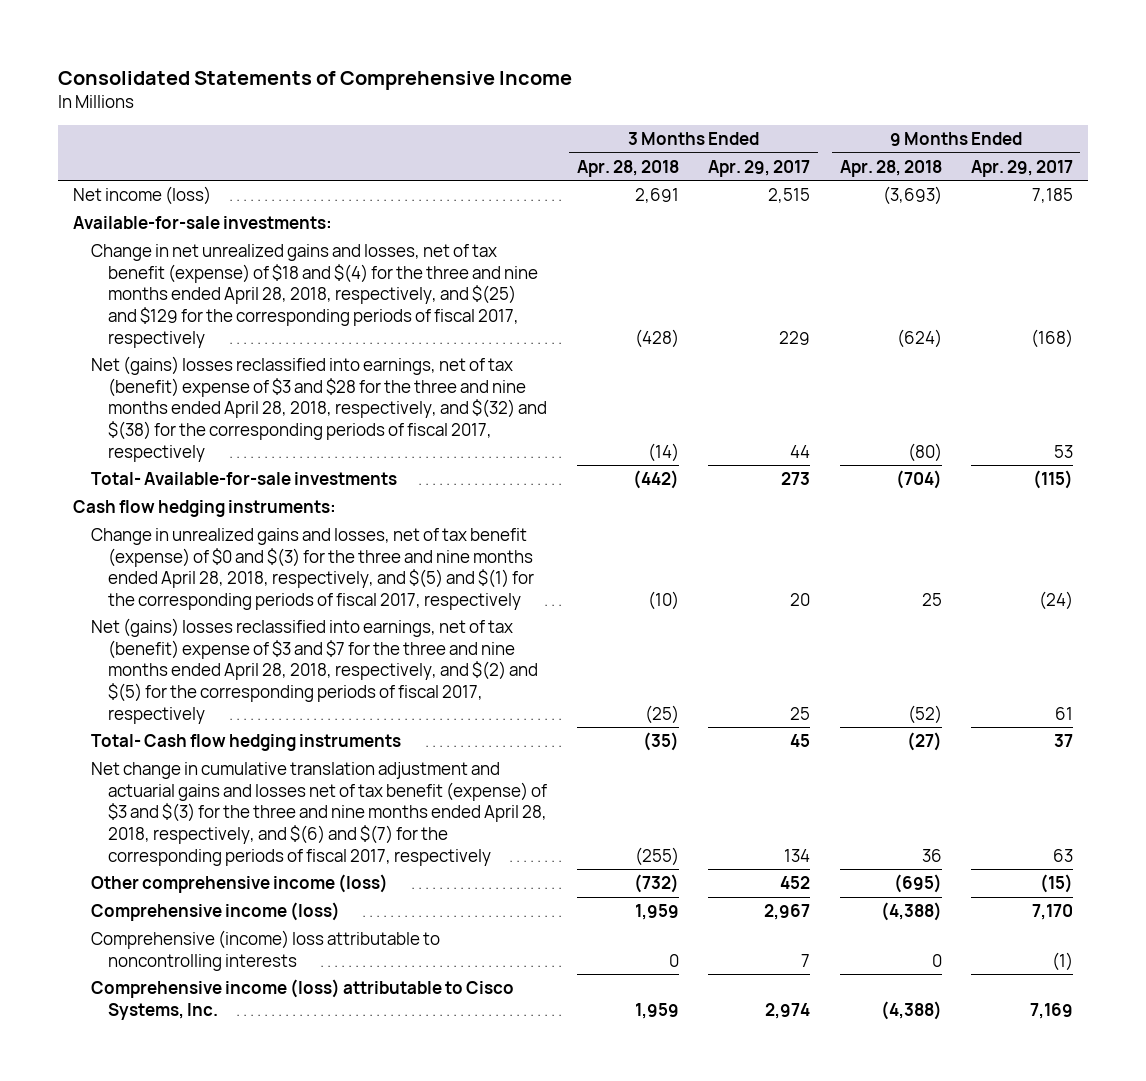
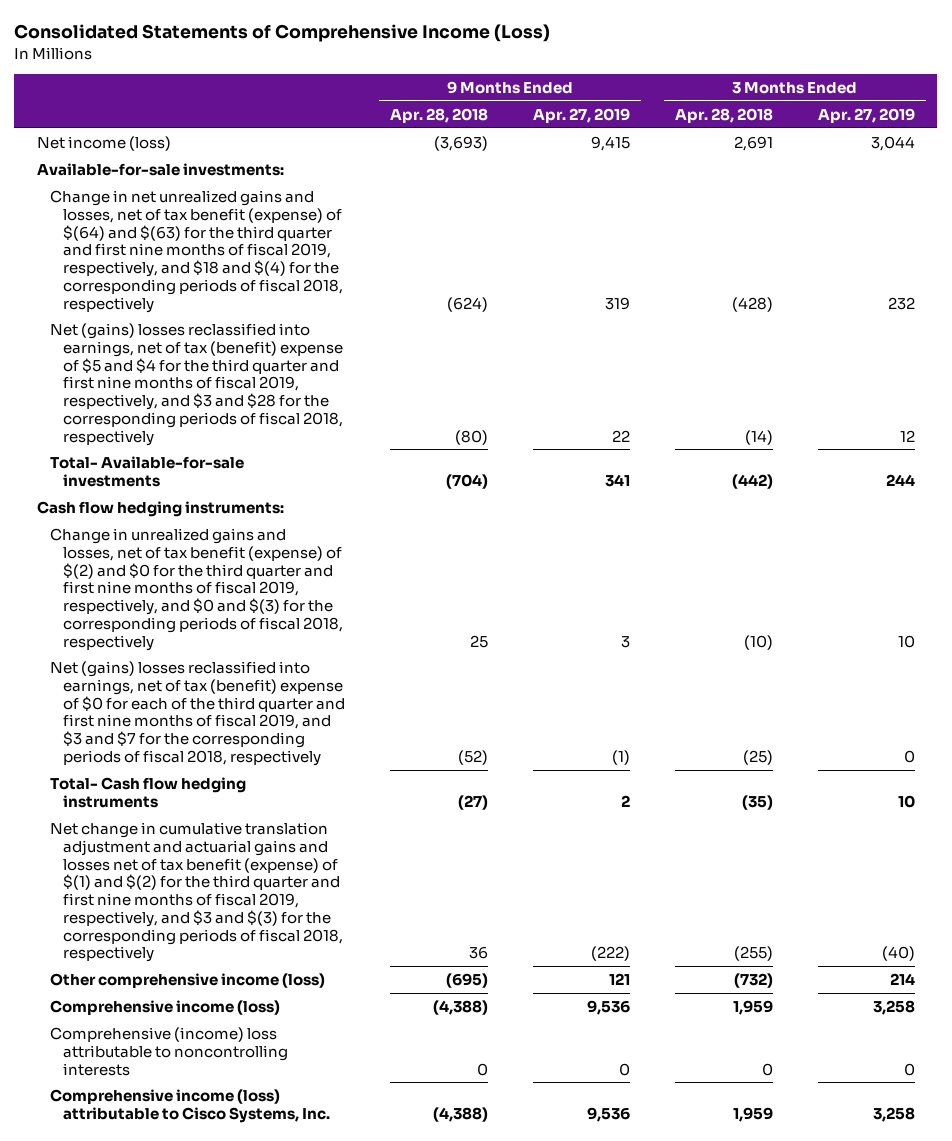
[57,70,572,90] Consolidated Statements of Comprehensive Income -> [14,23,551,42] Consolidated Statements of Comprehensive Income (Loss)
[708,159,811,177] Apr. 29, 2017 -> none
[971,159,1074,177] Apr. 29, 2017 -> none
none -> [533,107,631,123] Apr. 27, 2019
none -> [817,107,915,123] Apr. 27, 2019
[90,244,539,348] Change in net unrealized gains and losses, net of tax benefit (expense) of $18 and $(4) for the three and nine months ended April 28, 2018, respectively, and $(25) and $129 for the corresponding periods of fiscal 2017, respectively -> [50,189,344,313] Change in net unrealized gains and losses, net of tax benefit (expense) of $(64) and $(63) for the third quarter and first nine months of fiscal 2019, respectively, and $18 and $(4) for the corresponding periods of fiscal 2018, respectively
[90,356,548,462] Net (gains) losses reclassified into earnings, net of tax (benefit) expense of $3 and $28 for the three and nine months ended April 28, 2018, respectively, and $(32) and $(38) for the corresponding periods of fiscal 2017, respectively -> [50,322,344,446] Net (gains) losses reclassified into earnings, net of tax (benefit) expense of $5 and $4 for the third quarter and first nine months of fiscal 2019, respectively, and $3 and $28 for the corresponding periods of fiscal 2018, respectively
[90,528,535,610] Change in unrealized gains and losses, net of tax benefit (expense) of $0 and $(3) for the three and nine months ended April 28, 2018, respectively, and $(5) and $(1) for the corresponding periods of fiscal 2017, respectively -> [50,527,344,651] Change in unrealized gains and losses, net of tax benefit (expense) of $(2) and $0 for the third quarter and first nine months of fiscal 2019, respectively, and $0 and $(3) for the corresponding periods of fiscal 2018, respectively
[90,618,539,724] Net (gains) losses reclassified into earnings, net of tax (benefit) expense of $3 and $7 for the three and nine months ended April 28, 2018, respectively, and $(2) and $(5) for the corresponding periods of fiscal 2017, respectively -> [50,660,346,766] Net (gains) losses reclassified into earnings, net of tax (benefit) expense of $0 for each of the third quarter and first nine months of fiscal 2019, and $3 and $7 for the corresponding periods of fiscal 2018, respectively
[90,762,548,866] Net change in cumulative translation adjustment and actuarial gains and losses net of tax benefit (expense) of $3 and $(3) for the three and nine months ended April 28, 2018, respectively, and $(6) and $(7) for the corresponding periods of fiscal 2017, respectively -> [50,821,344,963] Net change in cumulative translation adjustment and actuarial gains and losses net of tax benefit (expense) of $(1) and $(2) for the third quarter and first nine months of fiscal 2019, respectively, and $3 and $(3) for the corresponding periods of fiscal 2018, respectively

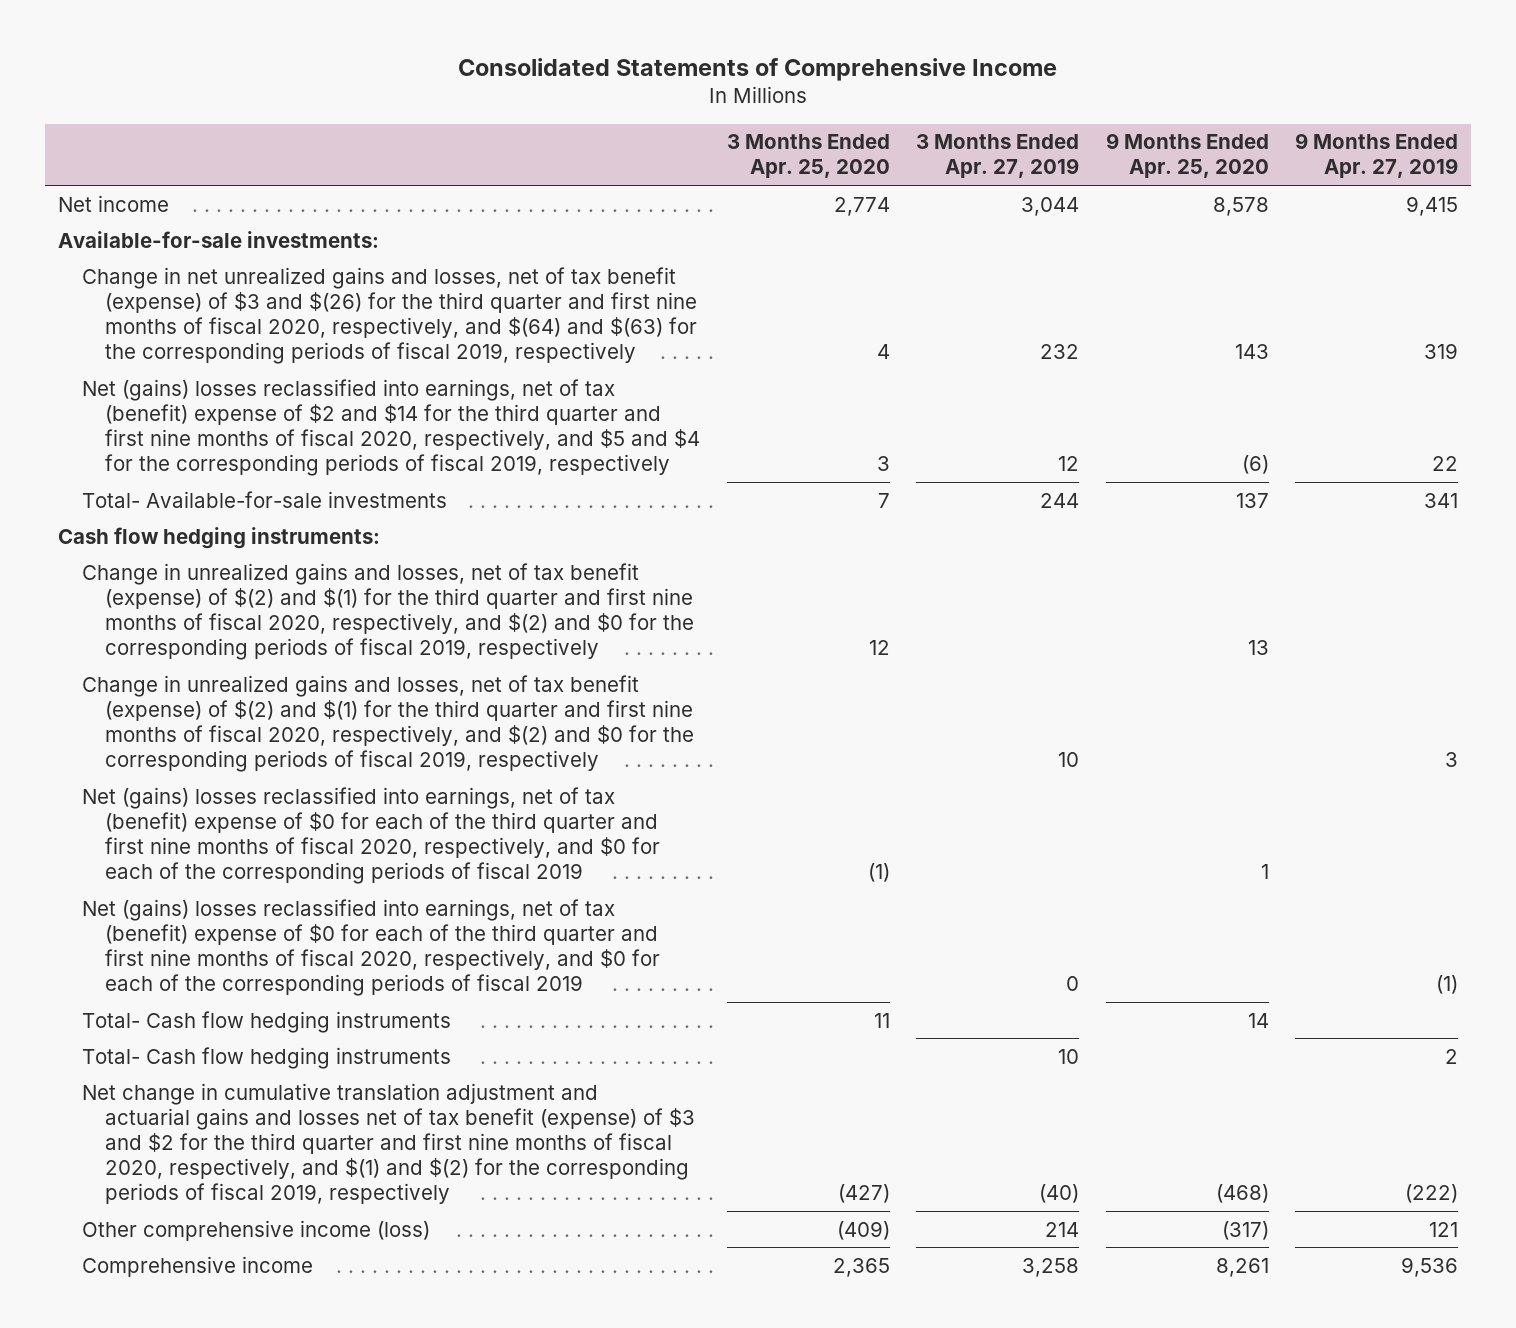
[14,23,551,42] Consolidated Statements of Comprehensive Income (Loss) -> [458,58,1058,82] Consolidated Statements of Comprehensive Income
[390,107,489,123] Apr. 28, 2018 -> none
[675,107,774,123] Apr. 28, 2018 -> none
none -> [726,134,890,179] 3 Months Ended Apr. 25, 2020
none -> [1105,133,1269,179] 9 Months Ended Apr. 25, 2020
[36,135,171,151] Net income (loss) -> [57,194,169,212] Net income
[50,189,344,313] Change in net unrealized gains and losses, net of tax benefit (expense) of $(64) and $(63) for the third quarter and first nine months of fiscal 2019, respectively, and $18 and $(4) for the corresponding periods of fiscal 2018, respectively -> [81,266,698,365] Change in net unrealized gains and losses, net of tax benefit (expense) of $3 and $(26) for the third quarter and first nine months of fiscal 2020, respectively, and $(64) and $(63) for the corresponding periods of fiscal 2019, respectively
[50,322,344,446] Net (gains) losses reclassified into earnings, net of tax (benefit) expense of $5 and $4 for the third quarter and first nine months of fiscal 2019, respectively, and $3 and $28 for the corresponding periods of fiscal 2018, respectively -> [81,378,701,477] Net (gains) losses reclassified into earnings, net of tax (benefit) expense of $2 and $14 for the third quarter and first nine months of fiscal 2020, respectively, and $5 and $4 for the corresponding periods of fiscal 2019, respectively
none -> [81,562,695,661] Change in unrealized gains and losses, net of tax benefit (expense) of $(2) and $(1) for the third quarter and first nine months of fiscal 2020, respectively, and $(2) and $0 for the corresponding periods of fiscal 2019, respectively
[50,527,344,651] Change in unrealized gains and losses, net of tax benefit (expense) of $(2) and $0 for the third quarter and first nine months of fiscal 2019, respectively, and $0 and $(3) for the corresponding periods of fiscal 2018, respectively -> [81,674,695,773] Change in unrealized gains and losses, net of tax benefit (expense) of $(2) and $(1) for the third quarter and first nine months of fiscal 2020, respectively, and $(2) and $0 for the corresponding periods of fiscal 2019, respectively
none -> [81,786,661,885] Net (gains) losses reclassified into earnings, net of tax (benefit) expense of $0 for each of the third quarter and first nine months of fiscal 2020, respectively, and $0 for each of the corresponding periods of fiscal 2019
[50,660,346,766] Net (gains) losses reclassified into earnings, net of tax (benefit) expense of $0 for each of the third quarter and first nine months of fiscal 2019, and $3 and $7 for the corresponding periods of fiscal 2018, respectively -> [81,898,661,997] Net (gains) losses reclassified into earnings, net of tax (benefit) expense of $0 for each of the third quarter and first nine months of fiscal 2020, respectively, and $0 for each of the corresponding periods of fiscal 2019
none -> [81,1010,451,1033] Total- Cash flow hedging instruments
[50,821,344,963] Net change in cumulative translation adjustment and actuarial gains and losses net of tax benefit (expense) of $(1) and $(2) for the third quarter and first nine months of fiscal 2019, respectively, and $3 and $(3) for the corresponding periods of fiscal 2018, respectively -> [81,1082,696,1205] Net change in cumulative translation adjustment and actuarial gains and losses net of tax benefit (expense) of $3 and $2 for the third quarter and first nine months of fiscal 2020, respectively, and $(1) and $(2) for the corresponding periods of fiscal 2019, respectively
[50,1026,289,1076] Comprehensive (income) loss attributable to noncontrolling interests -> none
[50,1088,331,1123] Comprehensive income (loss) attributable to Cisco Systems, Inc. -> none
[50,999,281,1015] Comprehensive income (loss) -> [81,1255,313,1277] Comprehensive income

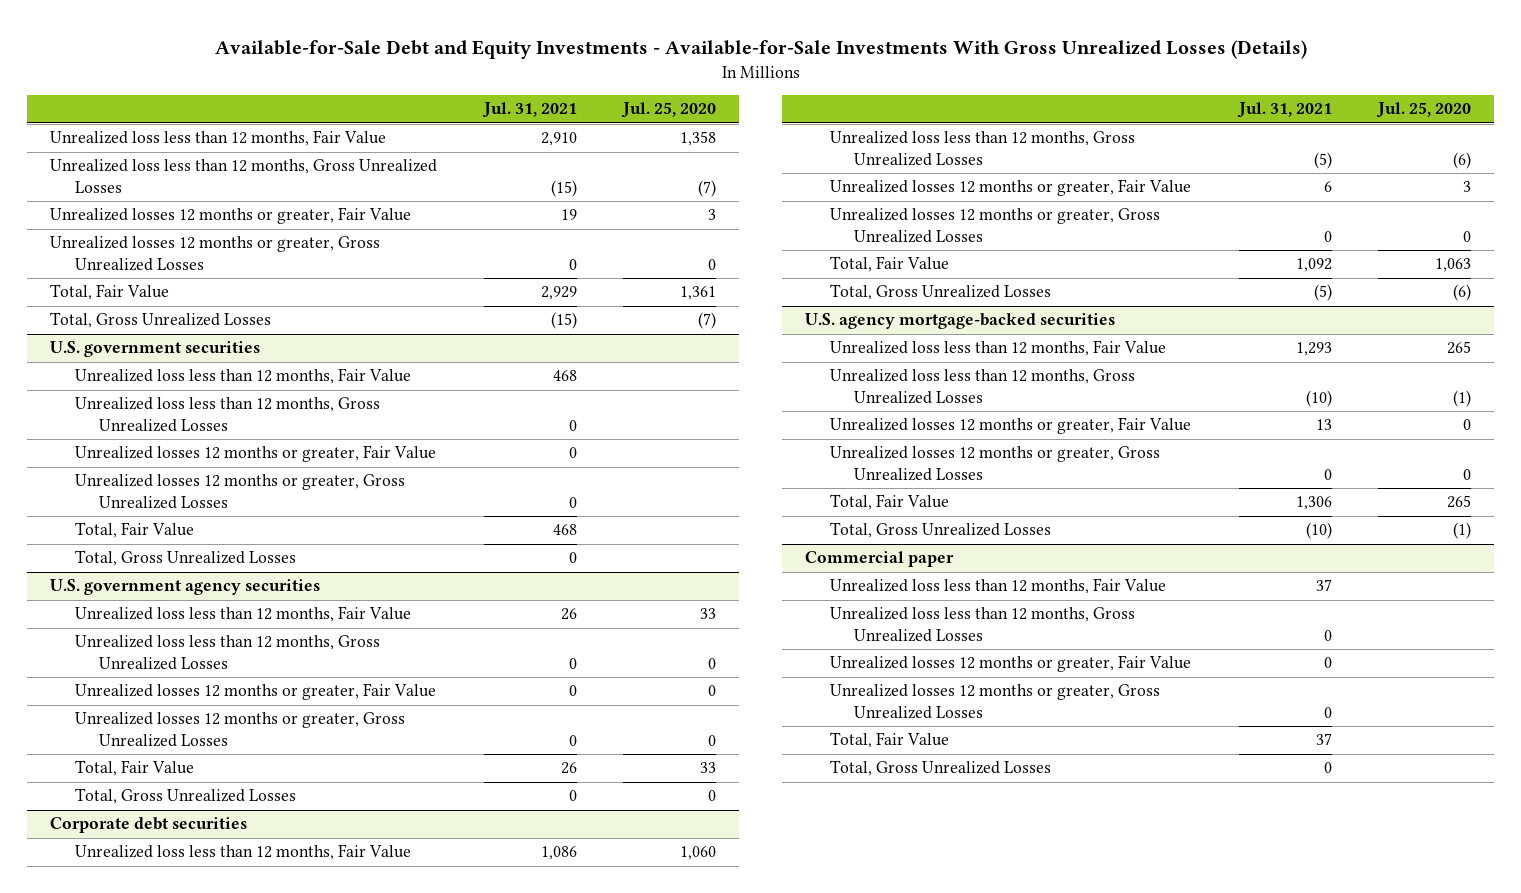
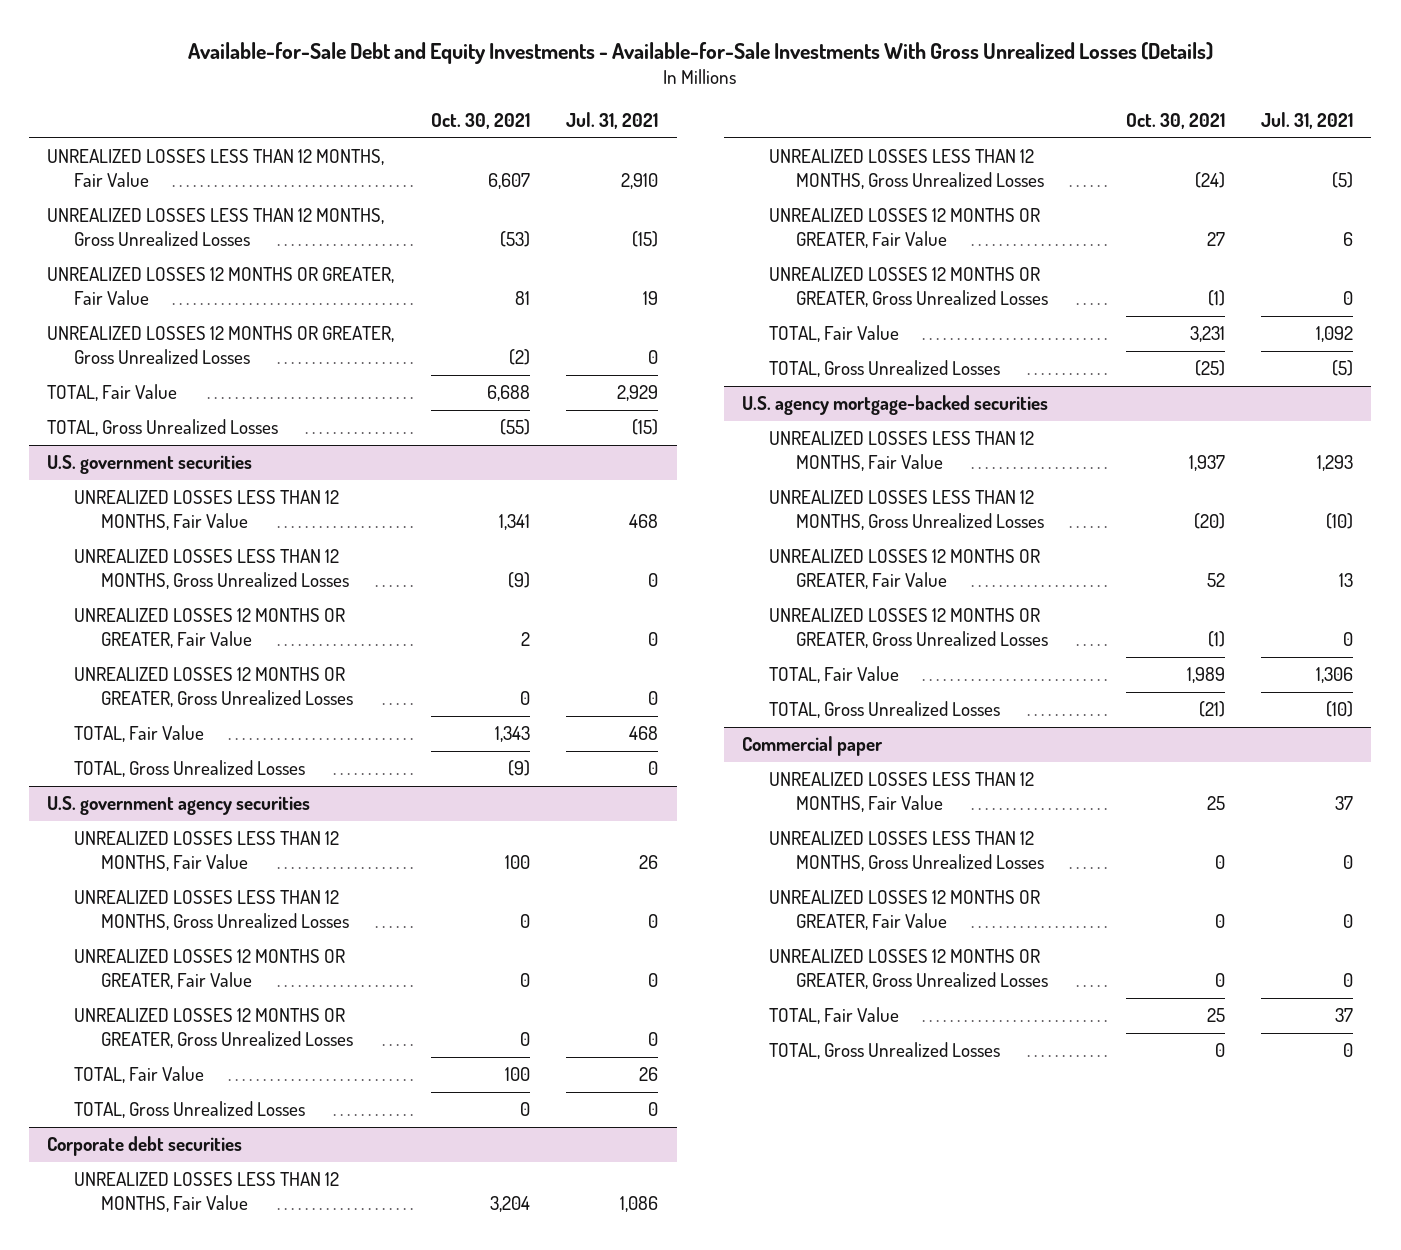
[620,102,716,119] Jul. 25, 2020 -> none
none -> [430,113,530,130] Oct. 30, 2021
[50,130,387,147] Unrealized loss less than 12 months, Fair Value -> [47,149,385,187] UNREALIZED LOSSES LESS THAN 12 MONTHS, Fair Value
[50,159,438,193] Unrealized loss less than 12 months, Gross Unrealized Losses -> [47,208,385,246] UNREALIZED LOSSES LESS THAN 12 MONTHS, Gross Unrealized Losses
[50,207,412,225] Unrealized losses 12 months or greater, Fair Value -> [47,267,395,305] UNREALIZED LOSSES 12 MONTHS OR GREATER, Fair Value
[50,236,381,271] Unrealized losses 12 months or greater, Gross Unrealized Losses -> [47,326,395,364] UNREALIZED LOSSES 12 MONTHS OR GREATER, Gross Unrealized Losses
[50,284,170,301] Total, Fair Value -> [47,384,178,402] TOTAL, Fair Value
[50,312,272,329] Total, Gross Unrealized Losses -> [47,419,279,437] TOTAL, Gross Unrealized Losses
[74,368,411,385] Unrealized loss less than 12 months, Fair Value -> [74,490,340,530] UNREALIZED LOSSES LESS THAN 12 MONTHS, Fair Value
[74,397,380,432] Unrealized loss less than 12 months, Gross Unrealized Losses -> [74,549,350,589] UNREALIZED LOSSES LESS THAN 12 MONTHS, Gross Unrealized Losses
[74,445,436,463] Unrealized losses 12 months or greater, Fair Value -> [74,608,346,648] UNREALIZED LOSSES 12 MONTHS OR GREATER, Fair Value
[74,474,405,509] Unrealized losses 12 months or greater, Gross Unrealized Losses -> [74,667,354,707] UNREALIZED LOSSES 12 MONTHS OR GREATER, Gross Unrealized Losses
[74,522,194,539] Total, Fair Value -> [74,725,205,743] TOTAL, Fair Value
[74,550,296,567] Total, Gross Unrealized Losses -> [74,760,306,778] TOTAL, Gross Unrealized Losses
[74,606,411,623] Unrealized loss less than 12 months, Fair Value -> [74,831,340,871] UNREALIZED LOSSES LESS THAN 12 MONTHS, Fair Value
[74,635,380,670] Unrealized loss less than 12 months, Gross Unrealized Losses -> [74,890,350,930] UNREALIZED LOSSES LESS THAN 12 MONTHS, Gross Unrealized Losses
[74,683,436,701] Unrealized losses 12 months or greater, Fair Value -> [74,949,346,989] UNREALIZED LOSSES 12 MONTHS OR GREATER, Fair Value
[74,712,405,747] Unrealized losses 12 months or greater, Gross Unrealized Losses -> [74,1008,354,1048] UNREALIZED LOSSES 12 MONTHS OR GREATER, Gross Unrealized Losses
[74,760,194,777] Total, Fair Value -> [74,1066,205,1084] TOTAL, Fair Value
[74,788,296,805] Total, Gross Unrealized Losses -> [74,1101,306,1119] TOTAL, Gross Unrealized Losses
[74,844,411,861] Unrealized loss less than 12 months, Fair Value -> [74,1172,340,1212] UNREALIZED LOSSES LESS THAN 12 MONTHS, Fair Value
[829,131,1135,166] Unrealized loss less than 12 months, Gross Unrealized Losses -> [769,149,1045,189] UNREALIZED LOSSES LESS THAN 12 MONTHS, Gross Unrealized Losses
[829,179,1191,197] Unrealized losses 12 months or greater, Fair Value -> [769,208,1041,248] UNREALIZED LOSSES 12 MONTHS OR GREATER, Fair Value
[829,208,1160,243] Unrealized losses 12 months or greater, Gross Unrealized Losses -> [769,267,1049,307] UNREALIZED LOSSES 12 MONTHS OR GREATER, Gross Unrealized Losses
[829,256,949,273] Total, Fair Value -> [769,325,900,343] TOTAL, Fair Value
[829,284,1051,301] Total, Gross Unrealized Losses -> [769,360,1001,378] TOTAL, Gross Unrealized Losses
[829,340,1166,357] Unrealized loss less than 12 months, Fair Value -> [769,431,1035,471] UNREALIZED LOSSES LESS THAN 12 MONTHS, Fair Value
[829,369,1135,404] Unrealized loss less than 12 months, Gross Unrealized Losses -> [769,490,1045,530] UNREALIZED LOSSES LESS THAN 12 MONTHS, Gross Unrealized Losses
[829,417,1191,435] Unrealized losses 12 months or greater, Fair Value -> [769,549,1041,589] UNREALIZED LOSSES 12 MONTHS OR GREATER, Fair Value
[829,446,1160,481] Unrealized losses 12 months or greater, Gross Unrealized Losses -> [769,608,1049,648] UNREALIZED LOSSES 12 MONTHS OR GREATER, Gross Unrealized Losses
[829,494,949,511] Total, Fair Value -> [769,666,900,684] TOTAL, Fair Value
[829,522,1051,539] Total, Gross Unrealized Losses -> [769,701,1001,719] TOTAL, Gross Unrealized Losses
[829,578,1166,595] Unrealized loss less than 12 months, Fair Value -> [769,772,1035,812] UNREALIZED LOSSES LESS THAN 12 MONTHS, Fair Value
[829,607,1135,642] Unrealized loss less than 12 months, Gross Unrealized Losses -> [769,831,1045,871] UNREALIZED LOSSES LESS THAN 12 MONTHS, Gross Unrealized Losses
[829,655,1191,673] Unrealized losses 12 months or greater, Fair Value -> [769,890,1041,930] UNREALIZED LOSSES 12 MONTHS OR GREATER, Fair Value
[829,684,1160,719] Unrealized losses 12 months or greater, Gross Unrealized Losses -> [769,949,1049,989] UNREALIZED LOSSES 12 MONTHS OR GREATER, Gross Unrealized Losses
[829,732,949,749] Total, Fair Value -> [769,1007,900,1025] TOTAL, Fair Value
[829,760,1051,777] Total, Gross Unrealized Losses -> [769,1042,1001,1060] TOTAL, Gross Unrealized Losses

